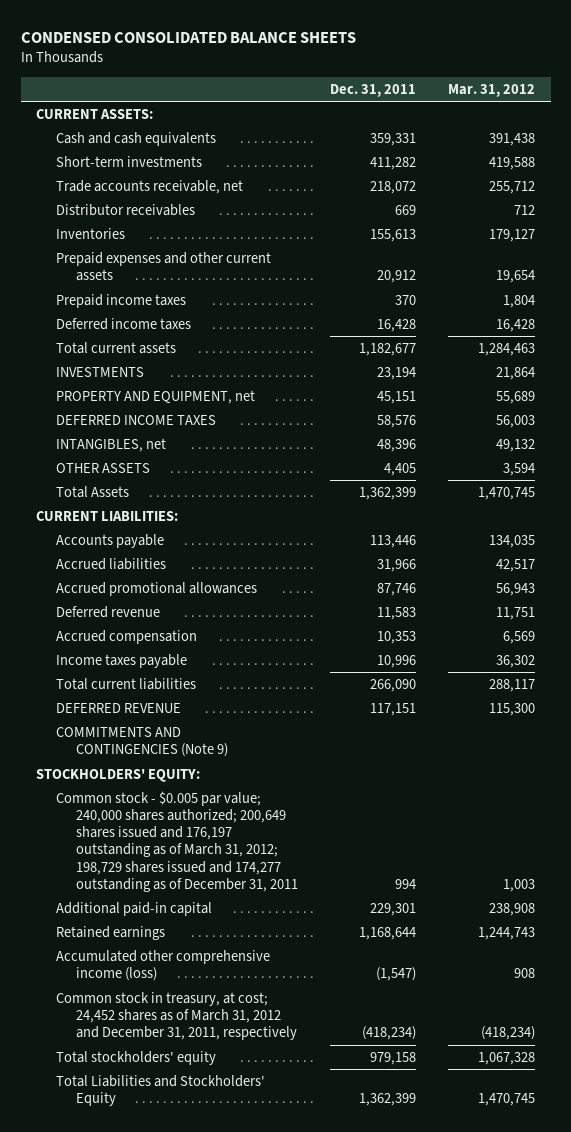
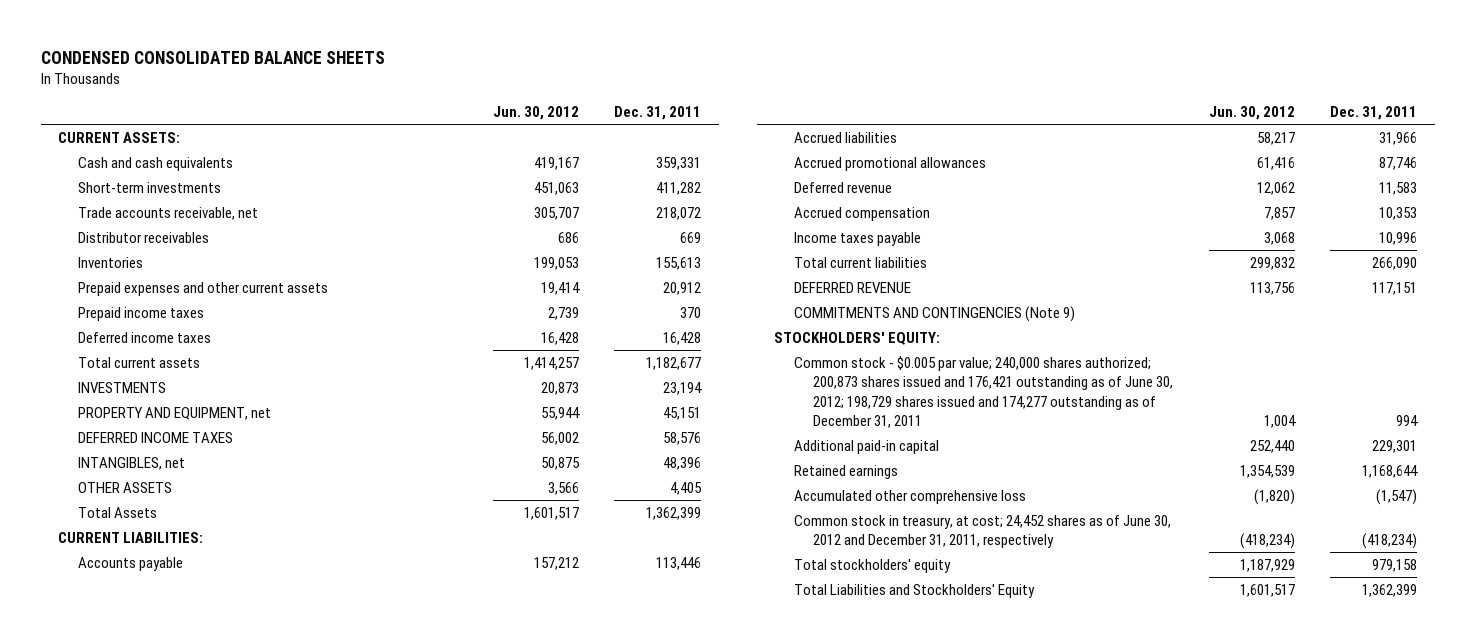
[447,83,535,97] Mar. 31, 2012 -> none
none -> [492,106,579,121] Jun. 30, 2012
[56,790,299,892] Common stock - $0.005 par value; 240,000 shares authorized; 200,649 shares issued and 176,197 outstanding as of March 31, 2012; 198,729 shares issued and 174,277 outstanding as of December 31, 2011 -> [793,355,1174,428] Common stock - $0.005 par value; 240,000 shares authorized; 200,873 shares issued and 176,421 outstanding as of June 30, 2012; 198,729 shares issued and 174,277 outstanding as of December 31, 2011
[56,949,271,982] Accumulated other comprehensive income (loss) -> [793,489,1026,504] Accumulated other comprehensive loss
[56,991,298,1041] Common stock in treasury, at cost; 24,452 shares as of March 31, 2012 and December 31, 2011, respectively -> [793,514,1171,549] Common stock in treasury, at cost; 24,452 shares as of June 30, 2012 and December 31, 2011, respectively

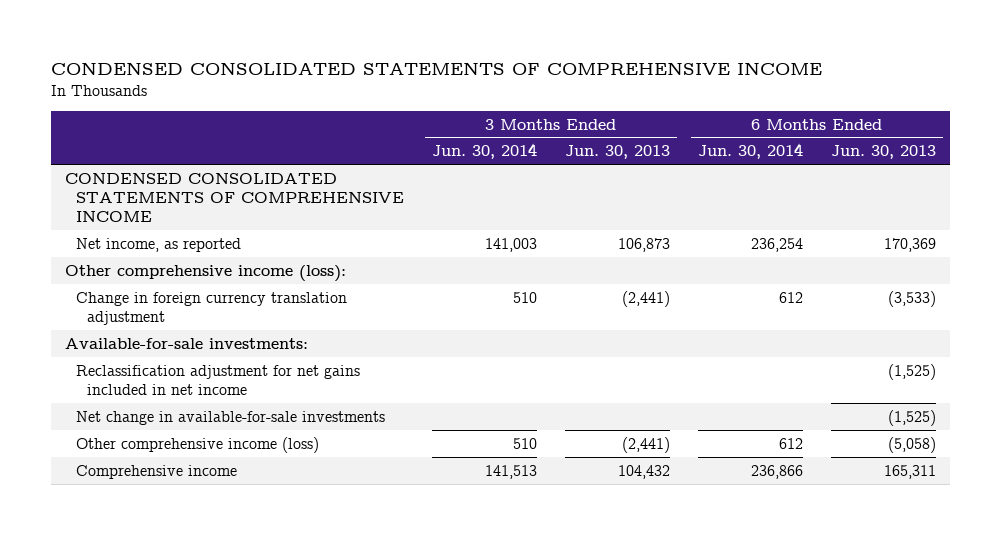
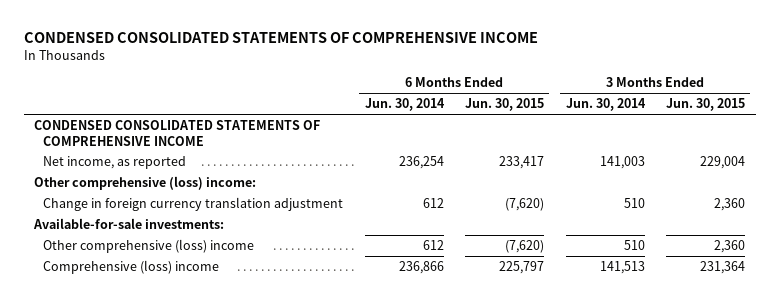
[565,145,671,160] Jun. 30, 2013 -> none
[831,145,937,160] Jun. 30, 2013 -> none
none -> [465,98,545,112] Jun. 30, 2015
none -> [665,98,745,112] Jun. 30, 2015
[65,264,347,282] Other comprehensive income (loss): -> [34,175,257,190] Other comprehensive (loss) income:
[76,364,361,395] Reclassification adjustment for net gains included in net income -> none
[76,410,386,425] Net change in available-for-sale investments -> none
[76,436,320,453] Other comprehensive income (loss) -> [43,238,255,253] Other comprehensive (loss) income
[76,464,238,479] Comprehensive income -> [43,259,220,274] Comprehensive (loss) income

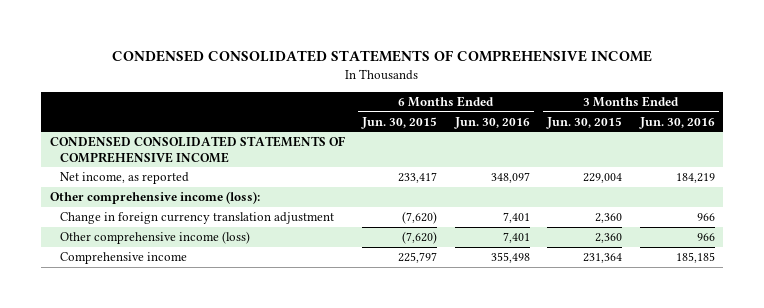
[364,98,445,112] Jun. 30, 2014 -> none
[565,98,646,112] Jun. 30, 2014 -> none
none -> [453,116,530,129] Jun. 30, 2016
none -> [638,116,715,129] Jun. 30, 2016
[34,175,257,190] Other comprehensive (loss) income: -> [49,191,260,205] Other comprehensive income (loss):
[33,217,225,229] Available-for-sale investments: -> none
[43,238,255,253] Other comprehensive (loss) income -> [60,231,251,245] Other comprehensive income (loss)
[43,259,220,274] Comprehensive (loss) income -> [60,252,188,265] Comprehensive income

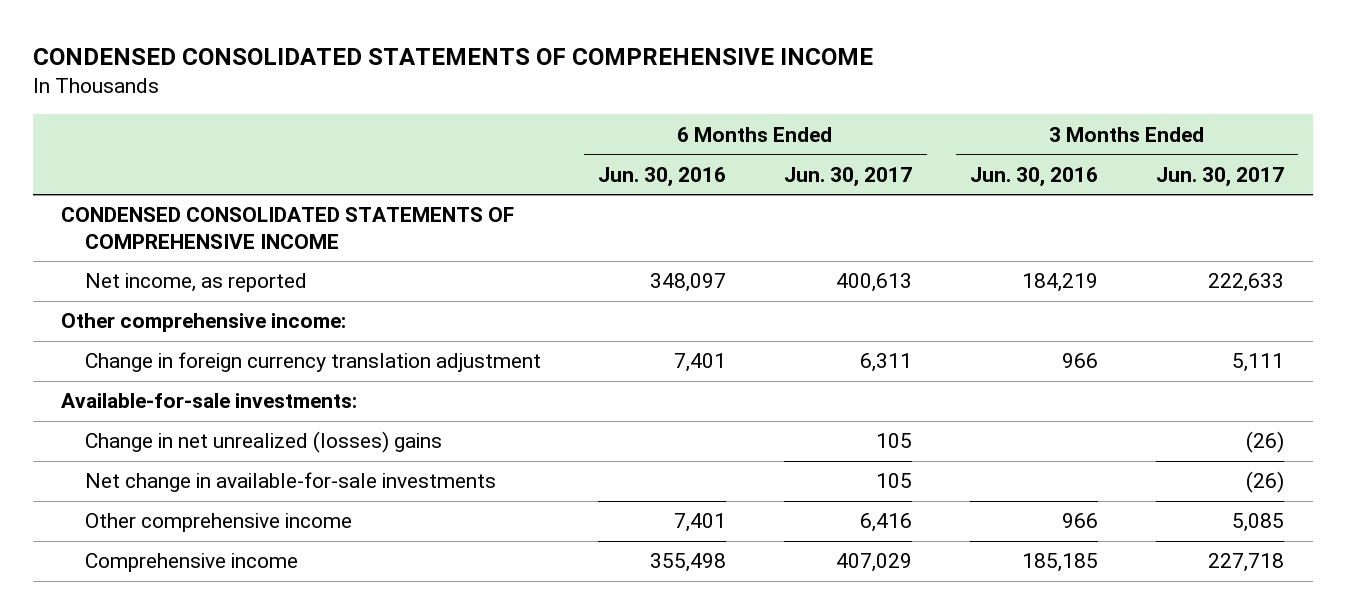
[361,116,438,129] Jun. 30, 2015 -> none
[546,116,623,129] Jun. 30, 2015 -> none
none -> [784,166,913,187] Jun. 30, 2017
none -> [1155,166,1284,187] Jun. 30, 2017
[49,191,260,205] Other comprehensive income (loss): -> [61,313,347,333] Other comprehensive income:
none -> [61,393,358,409] Available-for-sale investments:
none -> [84,431,442,454] Change in net unrealized (losses) gains
none -> [84,472,496,493] Net change in available-for-sale investments
[60,231,251,245] Other comprehensive income (loss) -> [84,513,352,533] Other comprehensive income

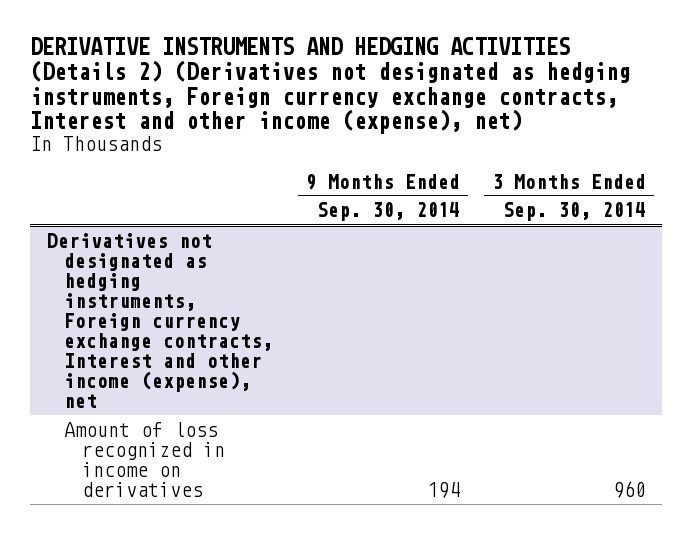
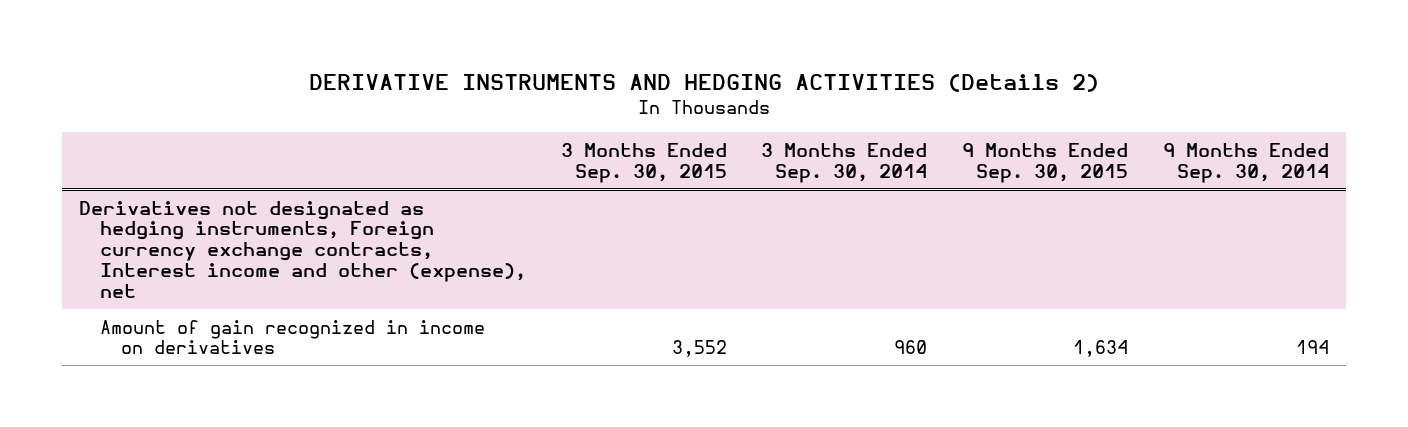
[30,37,631,135] DERIVATIVE INSTRUMENTS AND HEDGING ACTIVITIES (Details 2) (Derivatives not designated as hedging instruments, Foreign currency exchange contracts, Interest and other income (expense), net) -> [308,73,1099,92] DERIVATIVE INSTRUMENTS AND HEDGING ACTIVITIES (Details 2)
none -> [560,142,727,183] 3 Months Ended Sep. 30, 2015
none -> [961,142,1128,183] 9 Months Ended Sep. 30, 2015
[46,232,274,408] Derivatives not designated as hedging instruments, Foreign currency exchange contracts, Interest and other income (expense), net -> [78,200,527,299] Derivatives not designated as hedging instruments, Foreign currency exchange contracts, Interest income and other (expense), net
[64,421,225,497] Amount of loss recognized in income on derivatives -> [100,319,486,355] Amount of gain recognized in income on derivatives

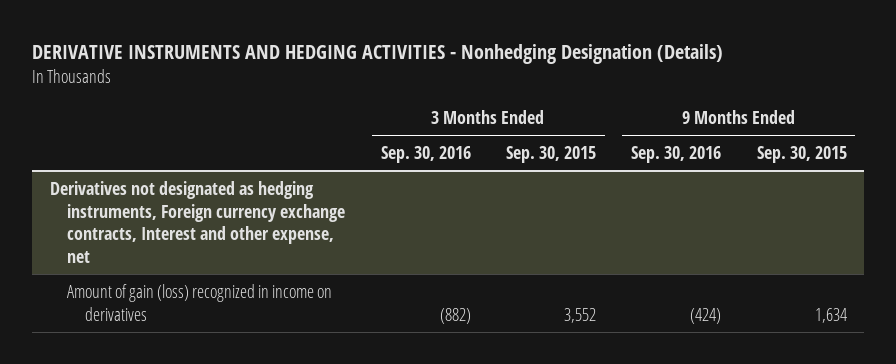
[308,73,1099,92] DERIVATIVE INSTRUMENTS AND HEDGING ACTIVITIES (Details 2) -> [31,43,723,64] DERIVATIVE INSTRUMENTS AND HEDGING ACTIVITIES - Nonhedging Designation (Details)
[761,142,928,183] 3 Months Ended Sep. 30, 2014 -> none
[1162,142,1329,183] 9 Months Ended Sep. 30, 2014 -> none
none -> [380,146,471,164] Sep. 30, 2016
none -> [631,146,722,164] Sep. 30, 2016
[78,200,527,299] Derivatives not designated as hedging instruments, Foreign currency exchange contracts, Interest income and other (expense), net -> [49,180,346,263] Derivatives not designated as hedging instruments, Foreign currency exchange contracts, Interest and other expense, net
[100,319,486,355] Amount of gain recognized in income on derivatives -> [67,283,333,321] Amount of gain (loss) recognized in income on derivatives

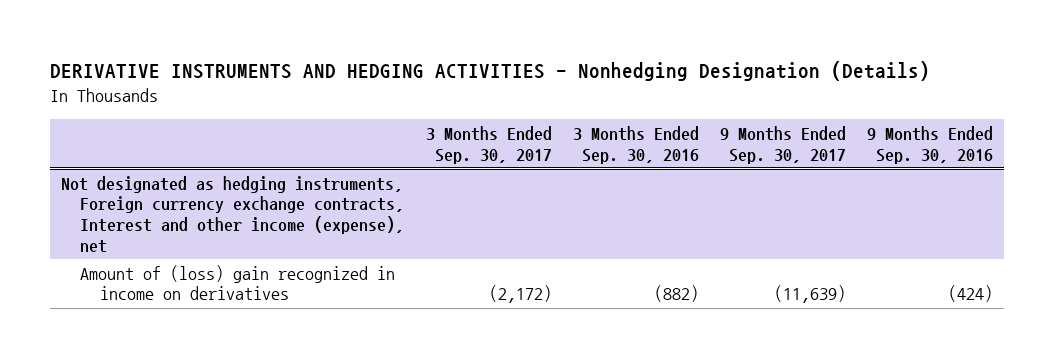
[505,146,596,164] Sep. 30, 2015 -> none
[756,146,847,164] Sep. 30, 2015 -> none
none -> [425,125,552,164] 3 Months Ended Sep. 30, 2017
none -> [720,125,847,164] 9 Months Ended Sep. 30, 2017
[49,180,346,263] Derivatives not designated as hedging instruments, Foreign currency exchange contracts, Interest and other expense, net -> [60,175,405,254] Not designated as hedging instruments, Foreign currency exchange contracts, Interest and other income (expense), net
[67,283,333,321] Amount of gain (loss) recognized in income on derivatives -> [80,264,396,301] Amount of (loss) gain recognized in income on derivatives

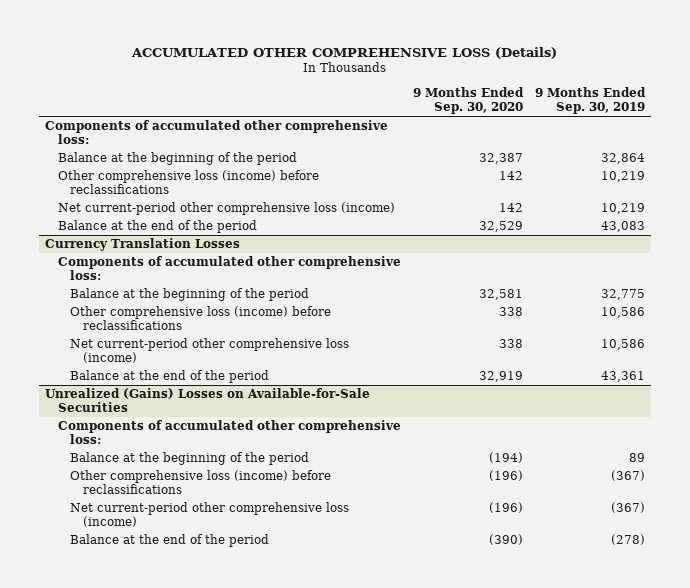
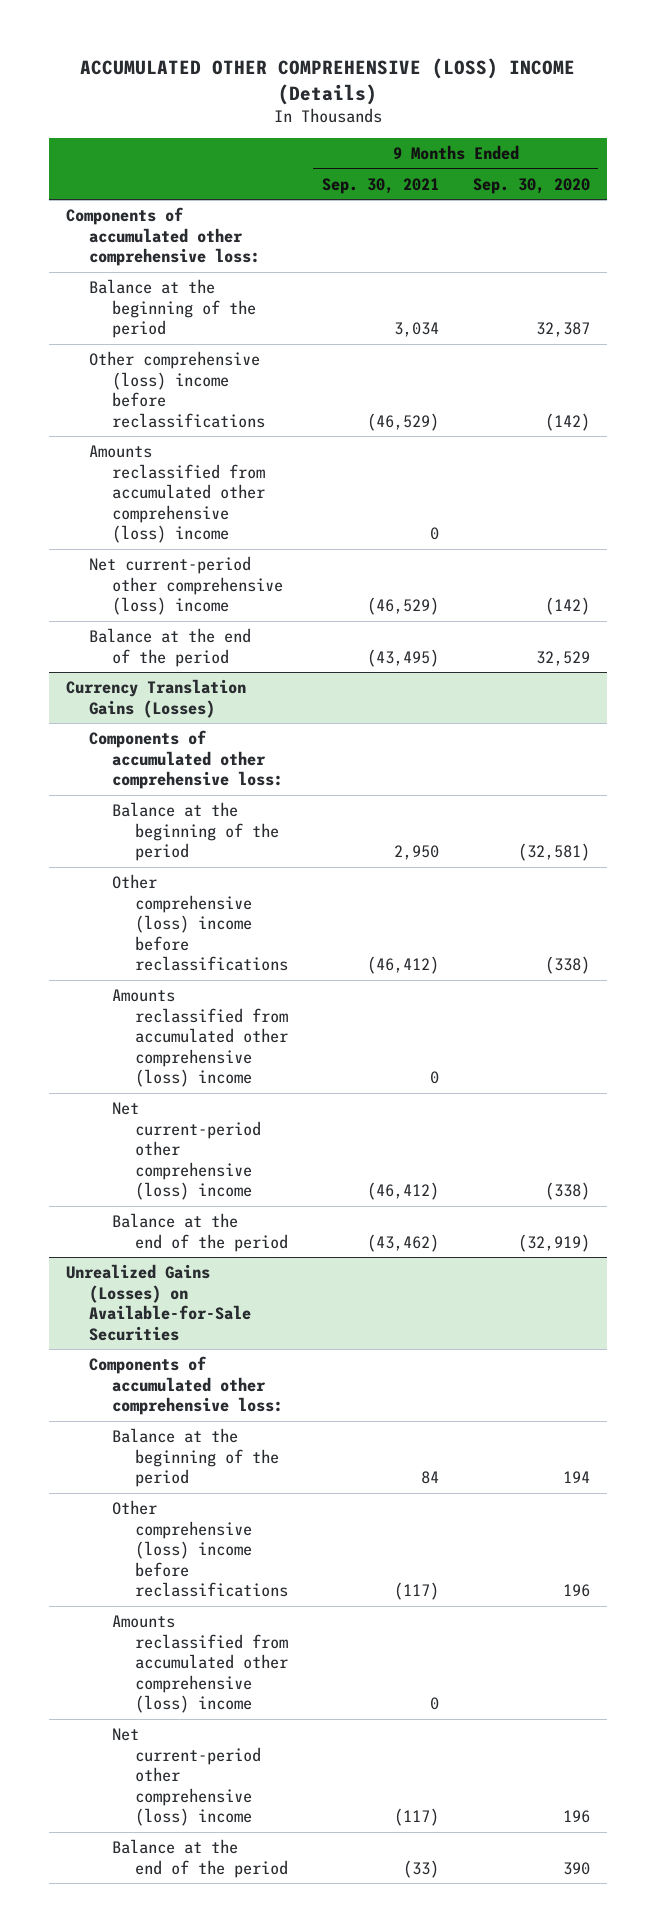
[130,46,557,59] ACCUMULATED OTHER COMPREHENSIVE LOSS (Details) -> [79,58,575,105] ACCUMULATED OTHER COMPREHENSIVE (LOSS) INCOME (Details)
[534,87,646,115] 9 Months Ended Sep. 30, 2019 -> none
none -> [321,177,439,194] Sep. 30, 2021
[57,170,319,195] Other comprehensive loss (income) before reclassifications -> [88,351,265,428] Other comprehensive (loss) income before reclassifications
[498,171,523,181] 142 -> [544,412,590,431] (142)
none -> [88,445,265,544] Amounts reclassified from accumulated other comprehensive (loss) income
[57,202,395,216] Net current-period other comprehensive loss (income) -> [88,556,283,616] Net current-period other comprehensive (loss) income
[498,203,523,213] 142 -> [544,597,590,616] (142)
[45,238,241,252] Currency Translation Losses -> [65,679,246,718] Currency Translation Gains (Losses)
[478,289,523,301] 32,581 -> [517,843,590,862] (32,581)
[70,306,332,331] Other comprehensive loss (income) before reclassifications -> [111,874,289,972] Other comprehensive (loss) income before reclassifications
[498,307,523,317] 338 -> [544,956,590,975] (338)
none -> [111,989,289,1088] Amounts reclassified from accumulated other comprehensive (loss) income
[70,338,350,364] Net current-period other comprehensive loss (income) -> [111,1102,262,1201] Net current-period other comprehensive (loss) income
[498,339,523,349] 338 -> [544,1182,590,1201] (338)
[478,371,523,383] 32,919 -> [517,1233,590,1252] (32,919)
[45,388,371,413] Unrealized (Gains) Losses on Available-for-Sale Securities -> [65,1264,251,1341] Unrealized Gains (Losses) on Available-for-Sale Securities
[488,452,523,464] (194) -> [562,1471,590,1484] 194
[70,470,332,495] Other comprehensive loss (income) before reclassifications -> [111,1500,289,1598] Other comprehensive (loss) income before reclassifications
[488,470,523,482] (196) -> [562,1584,590,1598] 196
none -> [111,1615,289,1714] Amounts reclassified from accumulated other comprehensive (loss) income
[70,502,350,528] Net current-period other comprehensive loss (income) -> [111,1728,262,1827] Net current-period other comprehensive (loss) income
[488,502,523,514] (196) -> [562,1810,590,1824] 196
[488,534,523,546] (390) -> [562,1861,590,1875] 390

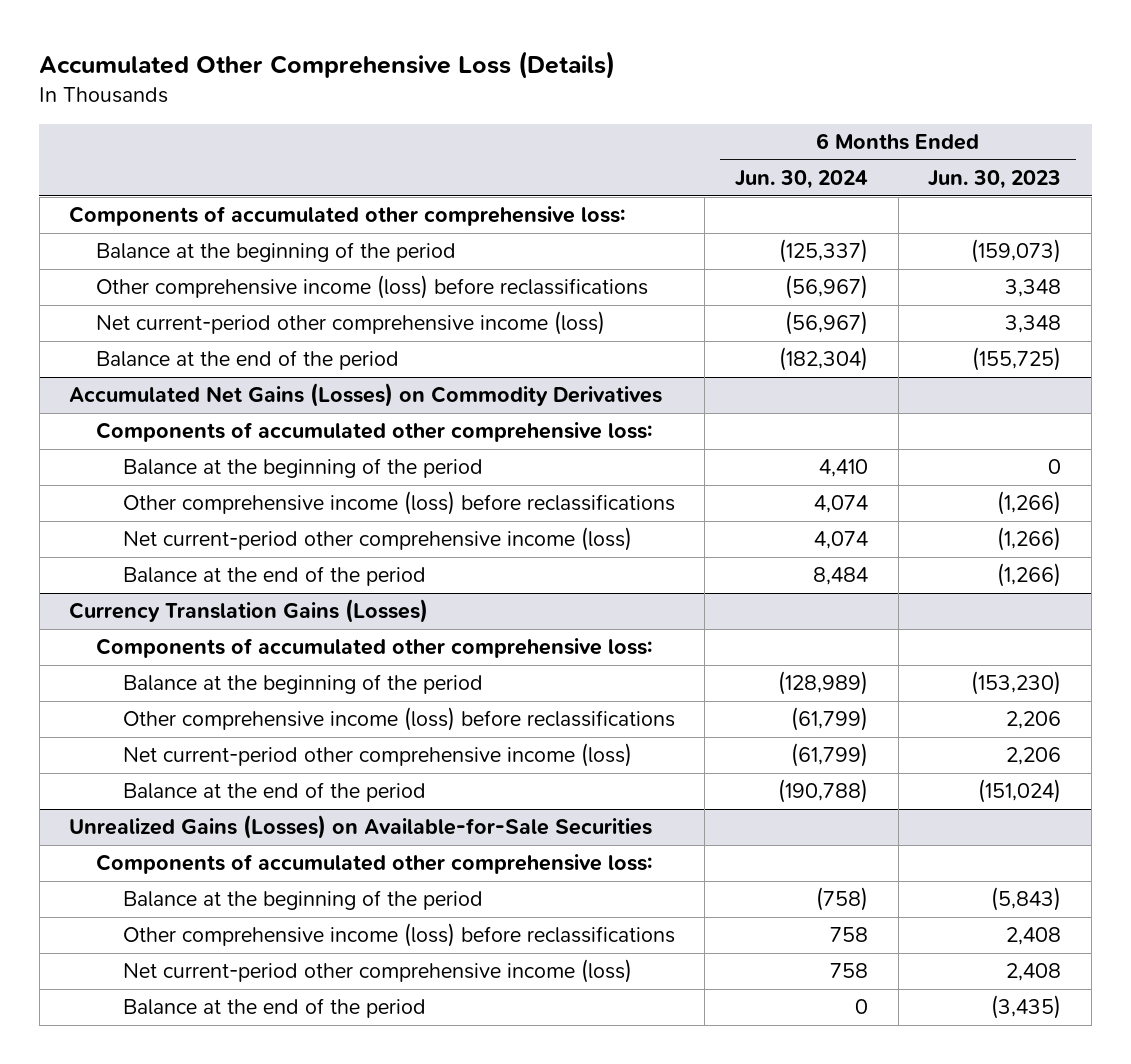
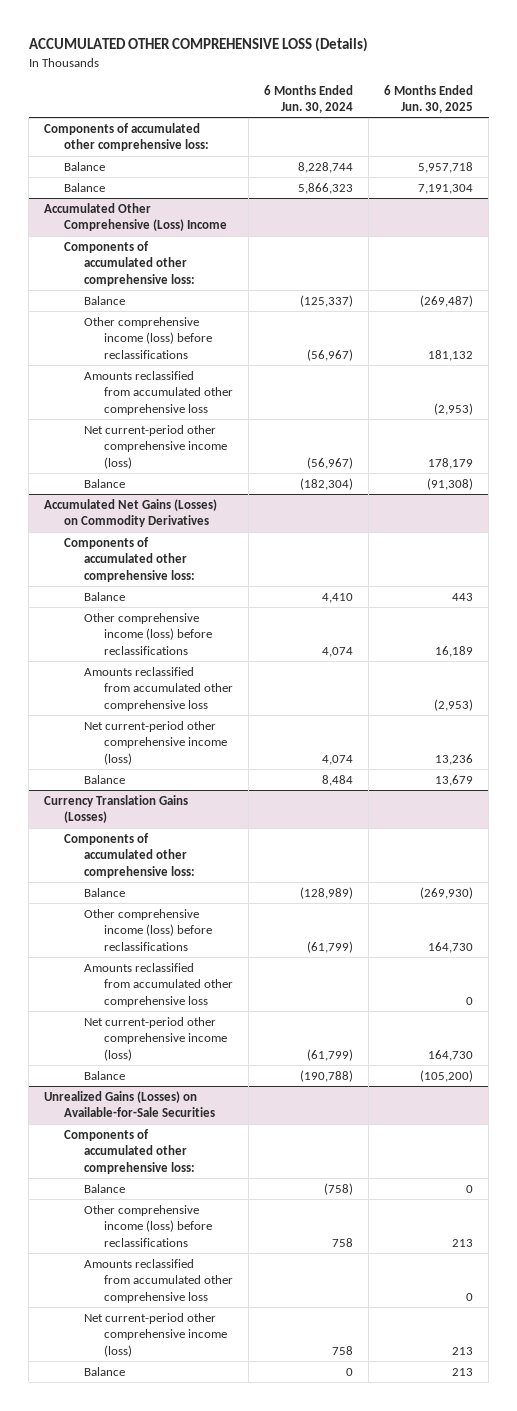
[39,50,616,79] Accumulated Other Comprehensive Loss (Details) -> [28,37,368,53] ACCUMULATED OTHER COMPREHENSIVE LOSS (Details)
[928,170,1062,190] Jun. 30, 2023 -> none
none -> [384,84,474,114] 6 Months Ended Jun. 30, 2025
none -> [64,161,106,171] Balance
none -> [64,182,106,192] Balance
none -> [44,202,228,232] Accumulated Other Comprehensive (Loss) Income
none -> [64,240,196,286] Components of accumulated other comprehensive loss:
[95,242,456,263] Balance at the beginning of the period -> [84,295,126,305] Balance
none -> [84,370,233,415] Amounts reclassified from accumulated other comprehensive loss
[95,350,399,371] Balance at the end of the period -> [84,478,126,488] Balance
[122,458,483,479] Balance at the beginning of the period -> [84,591,126,601] Balance
none -> [84,666,233,711] Amounts reclassified from accumulated other comprehensive loss
[122,566,426,587] Balance at the end of the period -> [84,774,126,784] Balance
[122,674,483,695] Balance at the beginning of the period -> [84,887,126,897] Balance
none -> [84,962,233,1007] Amounts reclassified from accumulated other comprehensive loss
[122,782,426,803] Balance at the end of the period -> [84,1070,126,1080] Balance
[122,890,483,911] Balance at the beginning of the period -> [84,1183,126,1193] Balance
none -> [84,1258,233,1303] Amounts reclassified from accumulated other comprehensive loss
[122,998,426,1019] Balance at the end of the period -> none
none -> [84,1366,126,1376] Balance

